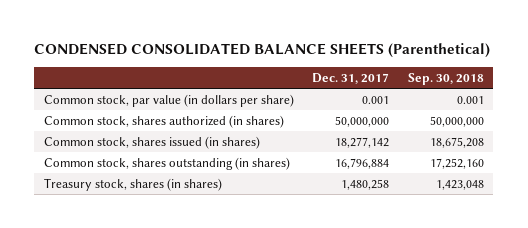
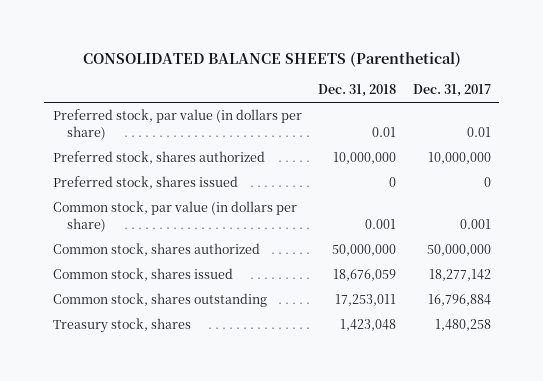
[34,43,491,59] CONDENSED CONSOLIDATED BALANCE SHEETS (Parenthetical) -> [82,52,461,68] CONSOLIDATED BALANCE SHEETS (Parenthetical)
[408,72,485,85] Sep. 30, 2018 -> none
none -> [318,84,397,98] Dec. 31, 2018
none -> [52,109,302,140] Preferred stock, par value (in dollars per share)
none -> [52,151,265,165] Preferred stock, shares authorized
none -> [52,176,238,190] Preferred stock, shares issued
[43,114,284,128] Common stock, shares authorized (in shares) -> [52,243,260,257] Common stock, shares authorized
[43,135,260,149] Common stock, shares issued (in shares) -> [52,268,233,282] Common stock, shares issued
[43,156,290,170] Common stock, shares outstanding (in shares) -> [52,293,267,308] Common stock, shares outstanding
[43,177,222,191] Treasury stock, shares (in shares) -> [52,318,191,334] Treasury stock, shares

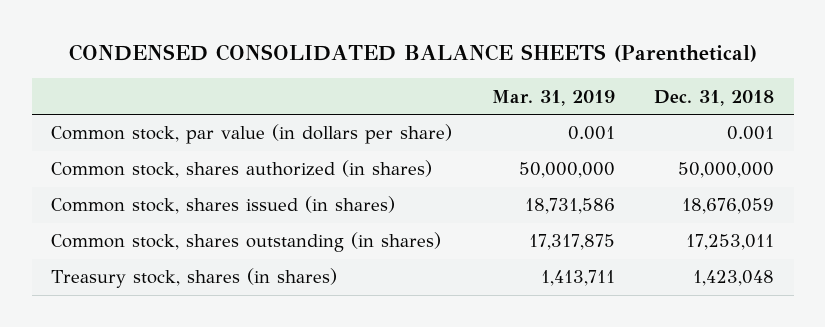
[82,52,461,68] CONSOLIDATED BALANCE SHEETS (Parenthetical) -> [68,44,757,63] CONDENSED CONSOLIDATED BALANCE SHEETS (Parenthetical)
[412,84,491,98] Dec. 31, 2017 -> none
none -> [491,89,615,106] Mar. 31, 2019
[52,109,302,140] Preferred stock, par value (in dollars per share) -> none
[52,151,265,165] Preferred stock, shares authorized -> none
[52,176,238,190] Preferred stock, shares issued -> none
[52,243,260,257] Common stock, shares authorized -> [51,160,433,179] Common stock, shares authorized (in shares)
[52,268,233,282] Common stock, shares issued -> [51,196,396,215] Common stock, shares issued (in shares)
[52,293,267,308] Common stock, shares outstanding -> [51,232,442,253] Common stock, shares outstanding (in shares)
[52,318,191,334] Treasury stock, shares -> [51,268,338,289] Treasury stock, shares (in shares)

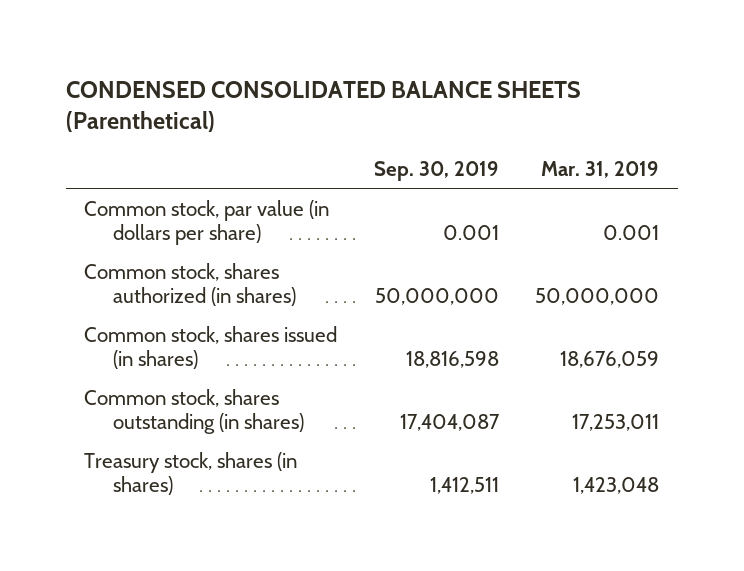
[654,89,775,106] Dec. 31, 2018 -> none
none -> [373,161,499,182] Sep. 30, 2019
[524,198,615,215] 18,731,586 -> [560,351,660,369] 18,676,059
[528,234,615,251] 17,317,875 -> [572,414,660,432] 17,253,011
[540,270,615,287] 1,413,711 -> [573,477,660,495] 1,423,048

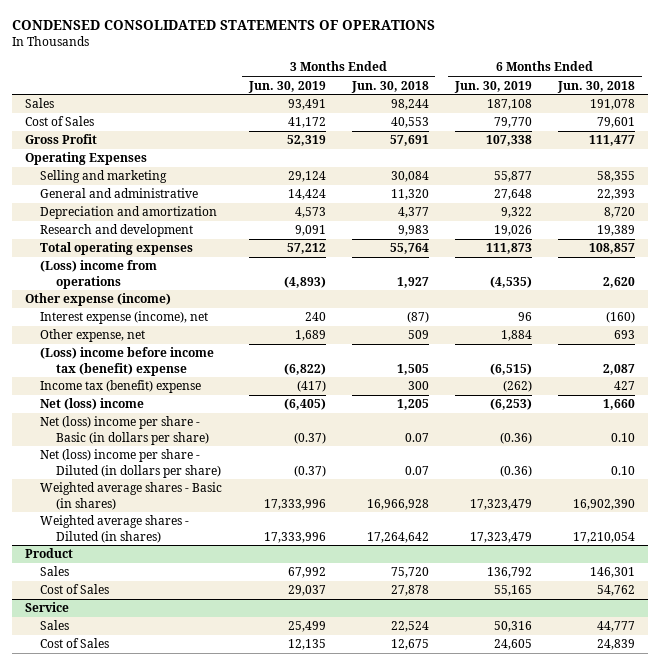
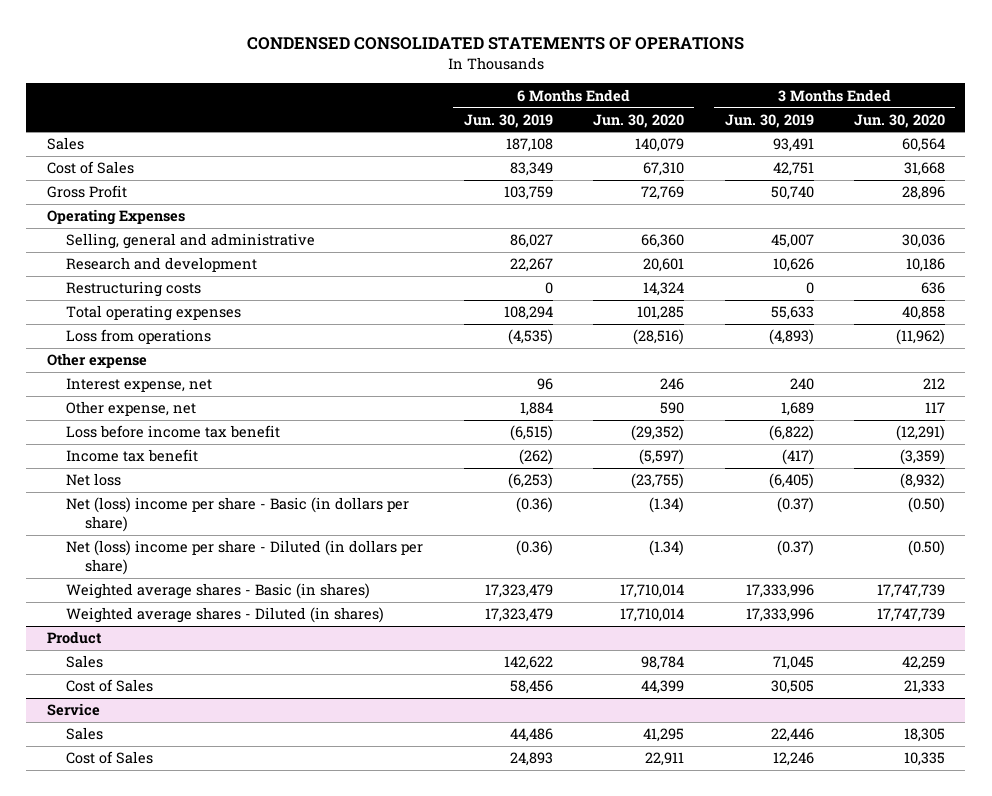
[350,80,429,93] Jun. 30, 2018 -> none
[557,80,636,93] Jun. 30, 2018 -> none
none -> [593,113,685,128] Jun. 30, 2020
none -> [854,113,946,128] Jun. 30, 2020
[287,117,326,129] 41,172 -> [772,162,814,177] 42,751
[493,117,532,129] 79,770 -> [509,162,553,177] 83,349
[286,135,326,147] 52,319 -> [770,186,814,201] 50,740
[485,135,532,147] 107,338 -> [503,186,553,201] 103,759
[40,170,168,184] Selling and marketing -> none
[40,206,218,220] Depreciation and amortization -> none
[40,188,199,199] General and administrative -> [66,233,316,250] Selling, general and administrative
[287,189,326,201] 14,424 -> [770,234,814,249] 45,007
[493,189,532,201] 27,648 -> [509,234,553,249] 86,027
[294,225,326,237] 9,091 -> [772,258,814,273] 10,626
[493,225,532,237] 19,026 -> [509,258,553,273] 22,267
none -> [66,281,202,298] Restructuring costs
[286,243,326,255] 57,212 -> [770,306,814,321] 55,633
[485,243,532,255] 111,873 -> [503,306,553,321] 108,294
[40,260,158,289] (Loss) income from operations -> [66,329,212,345] Loss from operations
[24,293,171,307] Other expense (income) -> [46,353,147,369] Other expense
[40,311,209,325] Interest expense (income), net -> [66,378,213,393] Interest expense, net
[40,347,215,376] (Loss) income before income tax (benefit) expense -> [66,425,281,439] Loss before income tax benefit
[40,380,202,394] Income tax (benefit) expense -> [66,449,199,463] Income tax benefit
[40,398,145,411] Net (loss) income -> [66,473,122,487] Net loss
[287,567,326,579] 67,992 -> [772,656,814,671] 71,045
[486,567,532,579] 136,792 -> [503,656,553,671] 142,622
[287,585,326,597] 29,037 -> [770,680,814,695] 30,505
[493,585,532,597] 55,165 -> [509,680,553,695] 58,456
[287,621,326,633] 25,499 -> [770,728,814,743] 22,446
[493,621,532,633] 50,316 -> [509,728,553,743] 44,486
[287,639,326,651] 12,135 -> [772,752,814,767] 12,246
[493,639,532,651] 24,605 -> [509,752,553,767] 24,893

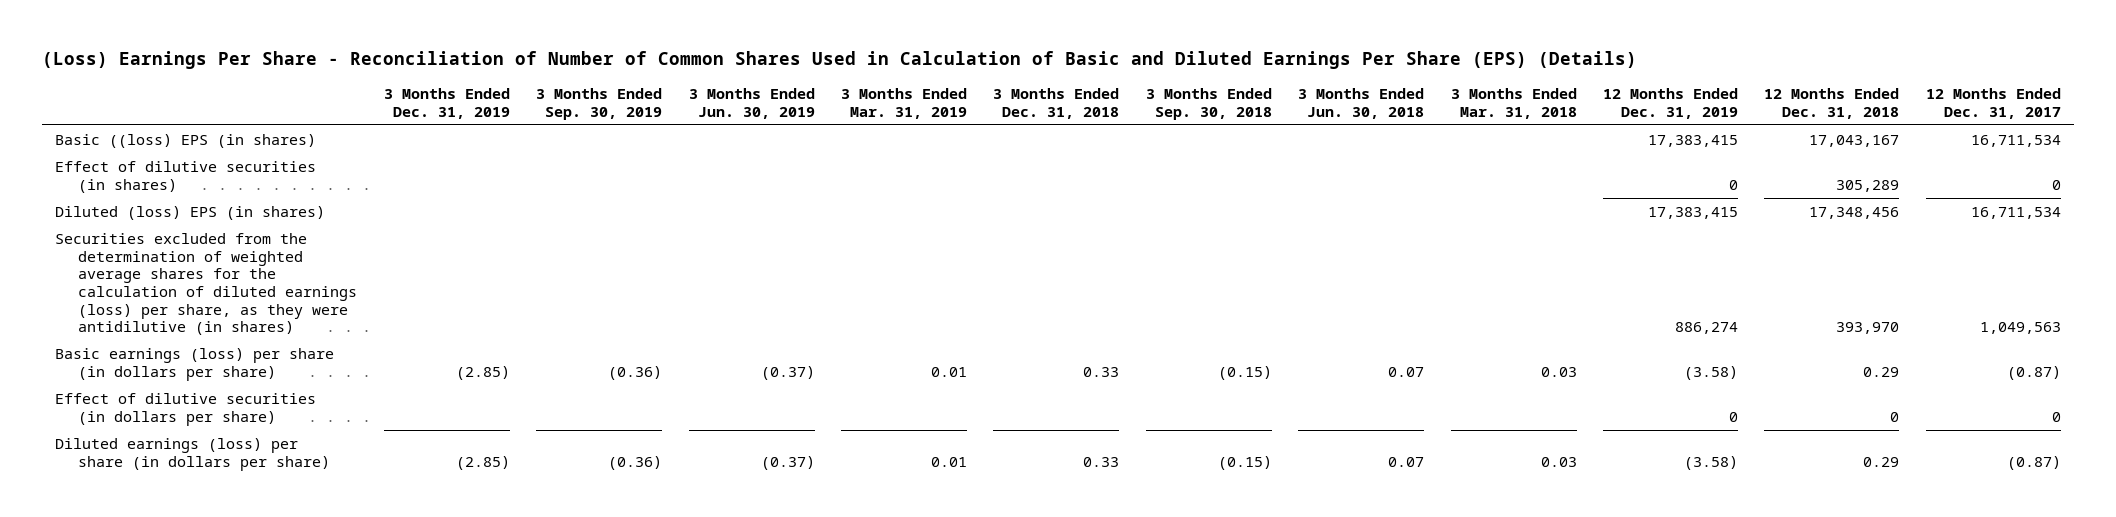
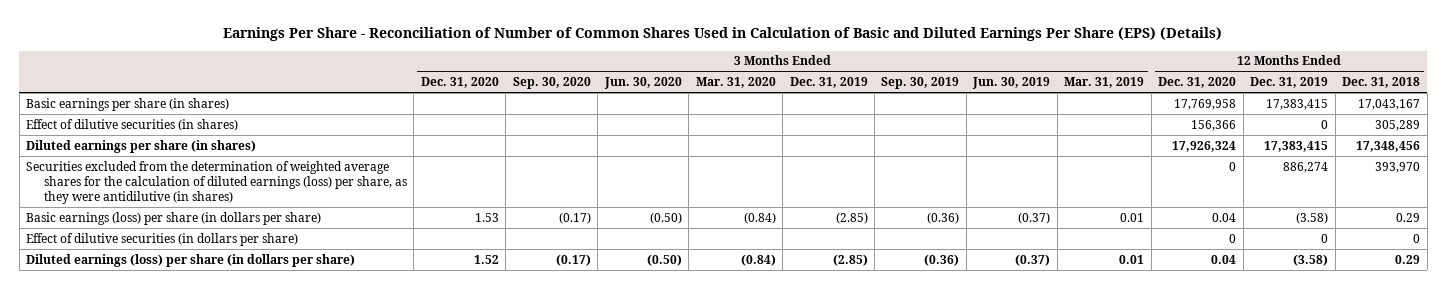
[41,50,1637,69] (Loss) Earnings Per Share - Reconciliation of Number of Common Shares Used in Calculation of Basic and Diluted Earnings Per Share (EPS) (Details) -> [223,27,1223,42] Earnings Per Share - Reconciliation of Number of Common Shares Used in Calculation of Basic and Diluted Earnings Per Share (EPS) (Details)
[993,87,1120,119] 3 Months Ended Dec. 31, 2018 -> none
[1145,87,1272,120] 3 Months Ended Sep. 30, 2018 -> none
[1298,87,1425,119] 3 Months Ended Jun. 30, 2018 -> none
[1450,87,1577,119] 3 Months Ended Mar. 31, 2018 -> none
[1925,87,2061,119] 12 Months Ended Dec. 31, 2017 -> none
none -> [420,77,499,89] Dec. 31, 2020
none -> [512,77,591,90] Sep. 30, 2020
none -> [603,77,682,90] Jun. 30, 2020
none -> [695,77,776,89] Mar. 31, 2020
none -> [1158,77,1237,89] Dec. 31, 2020
[54,133,316,148] Basic ((loss) EPS (in shares) -> [26,97,230,111] Basic earnings per share (in shares)
[54,205,325,220] Diluted (loss) EPS (in shares) -> [26,139,257,153] Diluted earnings per share (in shares)

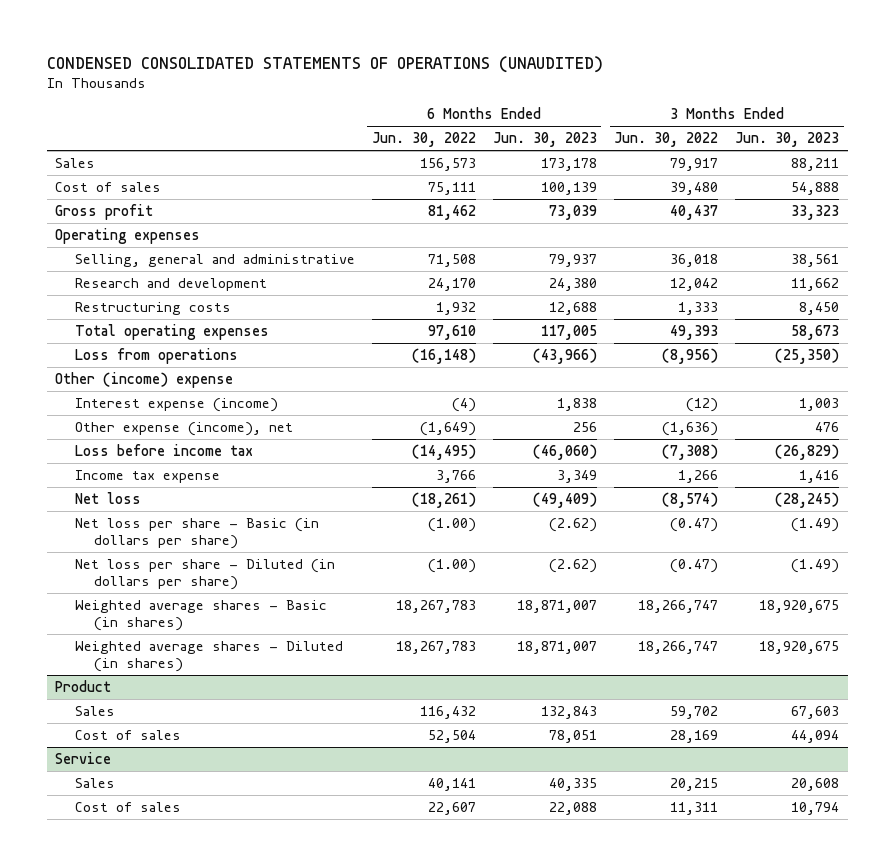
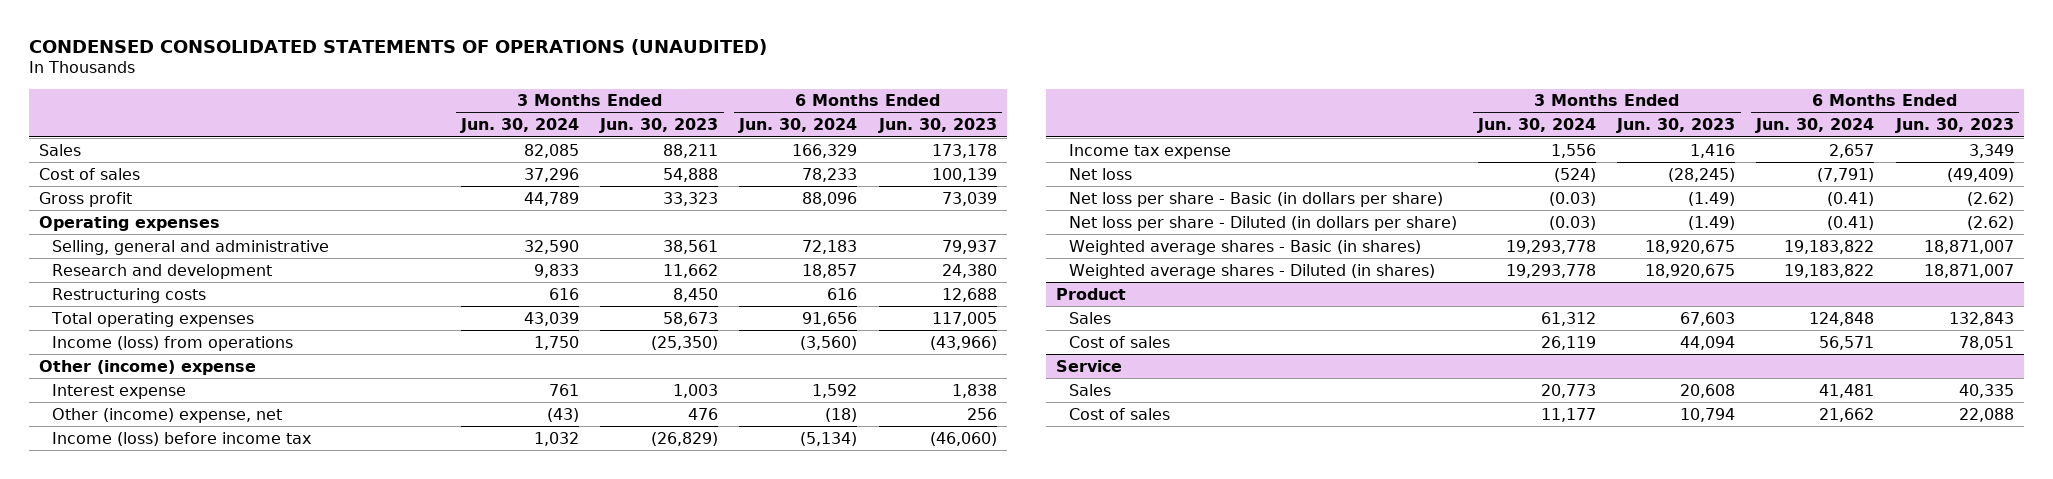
[371,132,476,148] Jun. 30, 2022 -> none
[614,132,719,148] Jun. 30, 2022 -> none
none -> [460,118,580,134] Jun. 30, 2024
none -> [738,118,858,134] Jun. 30, 2024
[74,347,238,364] Loss from operations -> [51,335,293,351] Income (loss) from operations
[74,397,278,412] Interest expense (income) -> [51,383,186,399] Interest expense
[74,421,293,436] Other expense (income), net -> [51,407,282,423] Other (income) expense, net
[74,443,253,456] Loss before income tax -> [51,431,311,446] Income (loss) before income tax

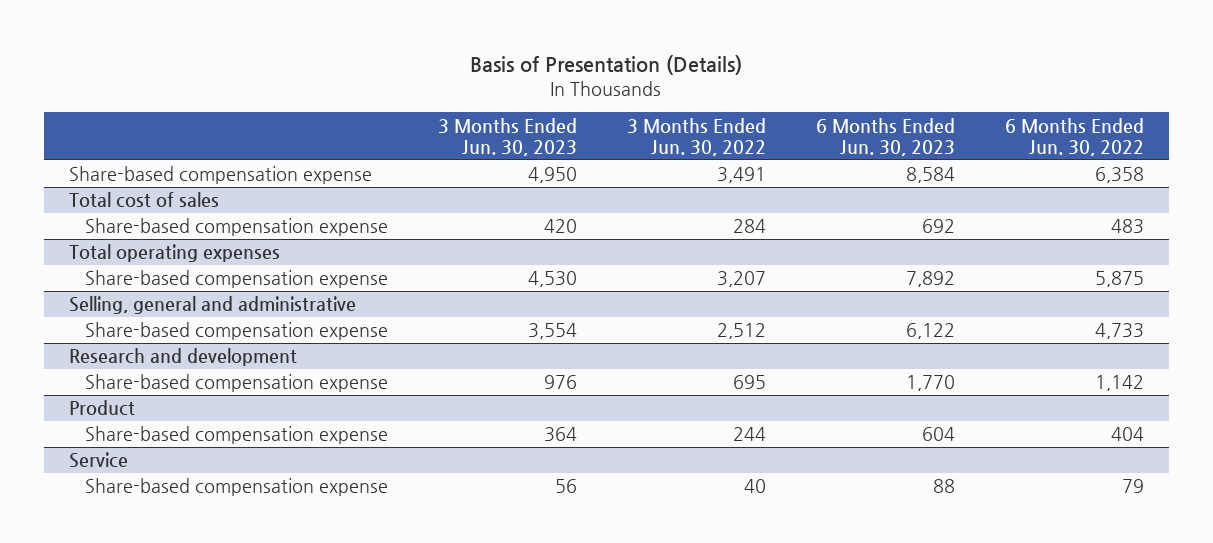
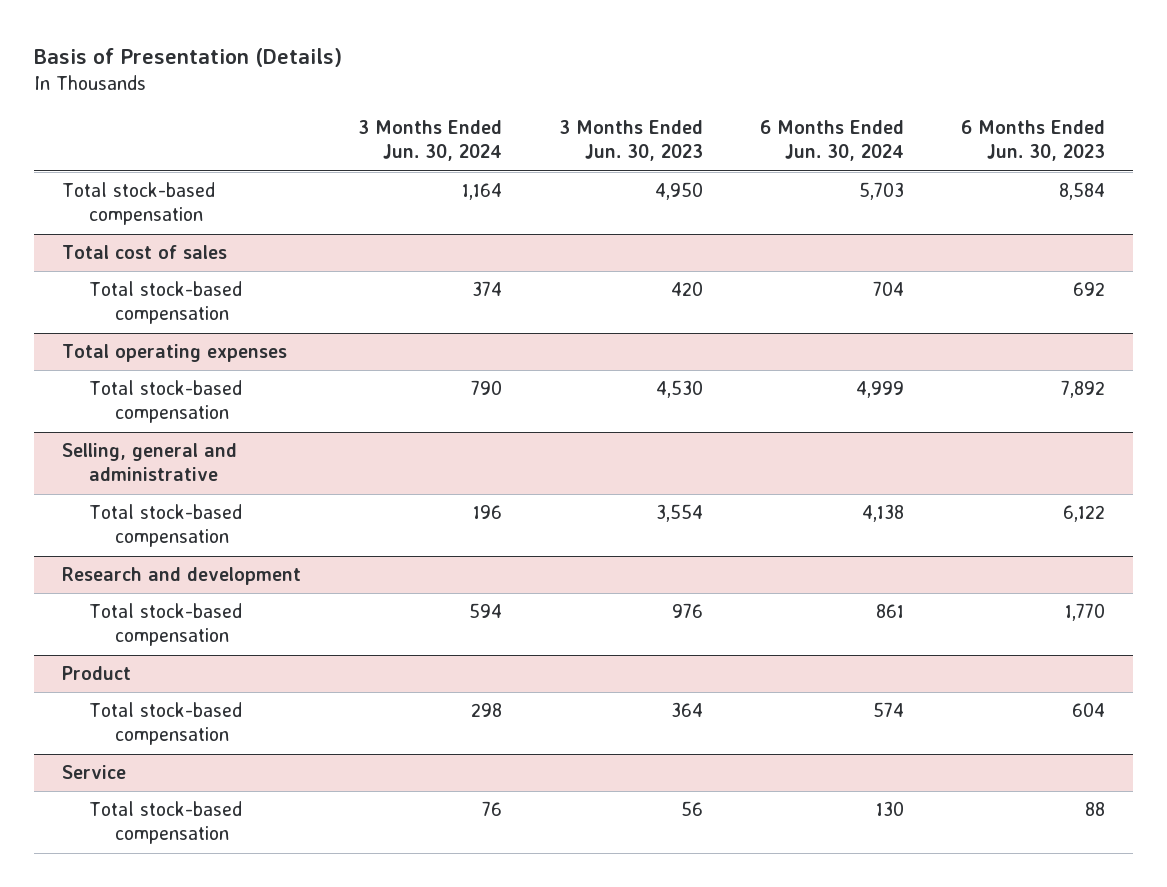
[626,117,766,156] 3 Months Ended Jun. 30, 2022 -> none
[1004,117,1144,156] 6 Months Ended Jun. 30, 2022 -> none
none -> [358,120,503,162] 3 Months Ended Jun. 30, 2024
none -> [759,120,904,162] 6 Months Ended Jun. 30, 2024
[69,166,373,185] Share-based compensation expense -> [62,182,216,226] Total stock-based compensation
[84,218,388,237] Share-based compensation expense -> [88,281,242,325] Total stock-based compensation
[84,270,388,289] Share-based compensation expense -> [88,380,242,424] Total stock-based compensation
[84,322,388,341] Share-based compensation expense -> [88,504,242,548] Total stock-based compensation
[84,374,388,393] Share-based compensation expense -> [88,603,242,647] Total stock-based compensation
[84,426,388,445] Share-based compensation expense -> [88,702,242,746] Total stock-based compensation
[84,478,388,497] Share-based compensation expense -> [88,801,242,845] Total stock-based compensation

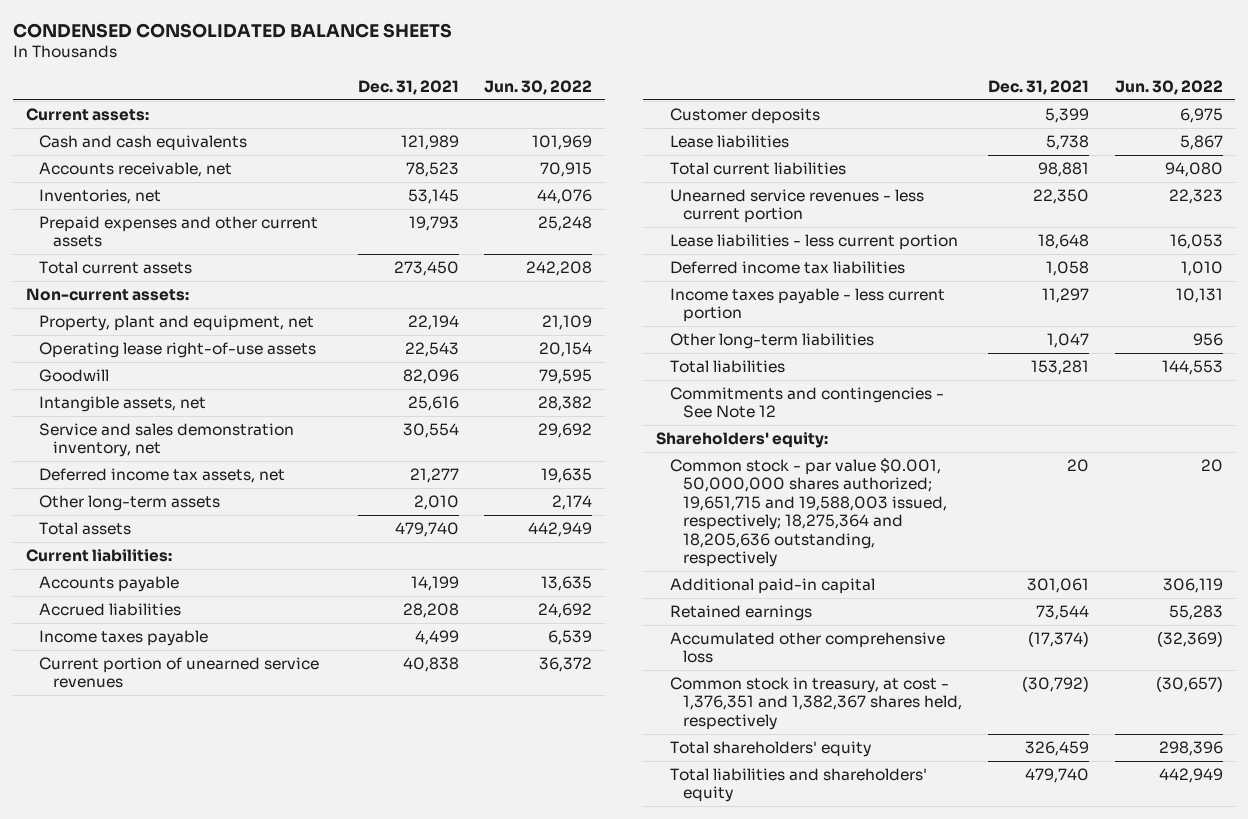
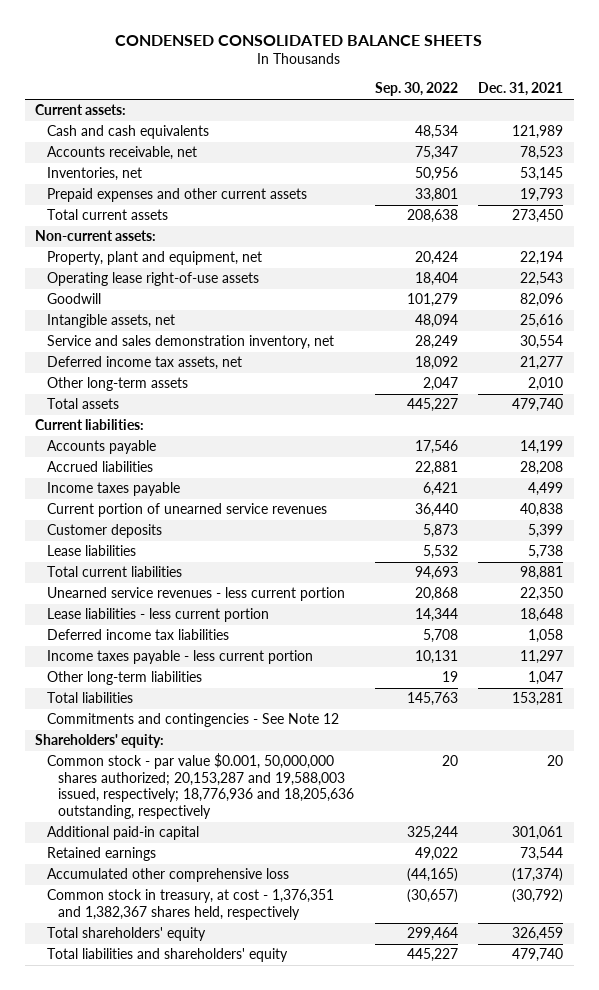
[484,79,593,95] Jun. 30, 2022 -> none
none -> [374,82,458,97] Sep. 30, 2022
[669,458,948,567] Common stock - par value $0.001, 50,000,000 shares authorized; 19,651,715 and 19,588,003 issued, respectively; 18,275,364 and 18,205,636 outstanding, respectively -> [46,753,355,819] Common stock - par value $0.001, 50,000,000 shares authorized; 20,153,287 and 19,588,003 issued, respectively; 18,776,936 and 18,205,636 outstanding, respectively

